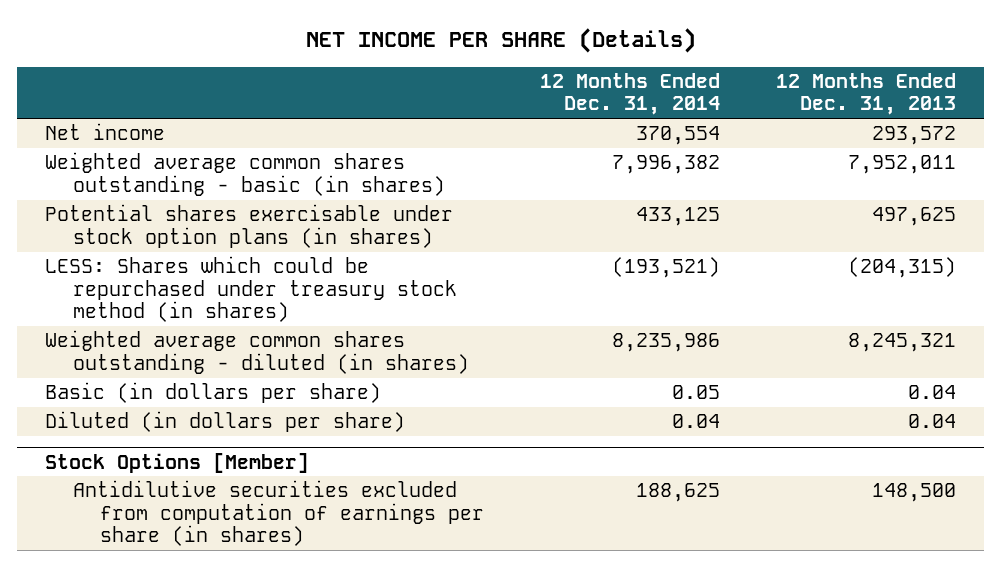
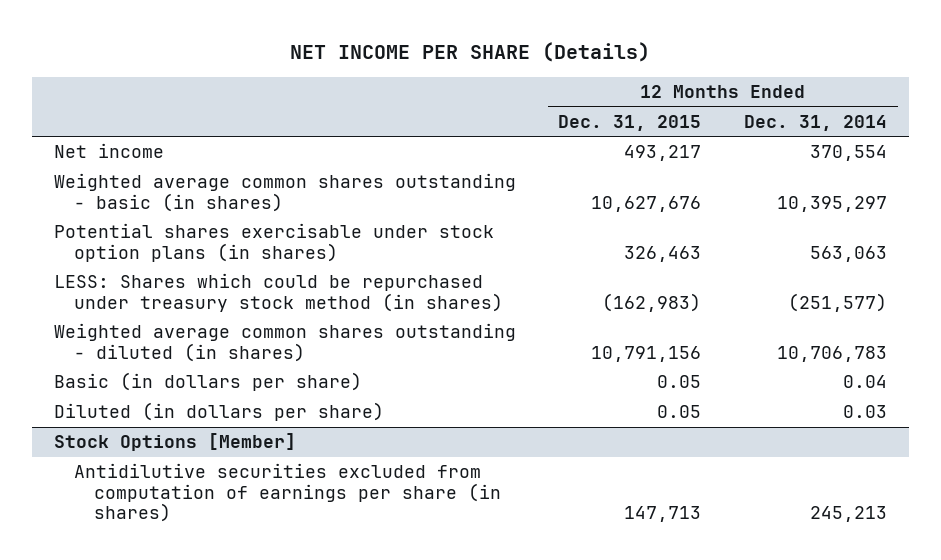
[776,72,957,116] 12 Months Ended Dec. 31, 2013 -> none
none -> [558,114,702,131] Dec. 31, 2015
[611,155,720,175] 7,996,382 -> [777,195,888,212] 10,395,297
[635,207,720,227] 433,125 -> [810,245,888,262] 563,063
[611,257,720,279] (193,521) -> [788,292,888,312] (251,577)
[611,333,720,353] 8,235,986 -> [777,345,888,362] 10,706,783
[671,385,720,400] 0.05 -> [843,375,888,389] 0.04
[671,414,720,429] 0.04 -> [843,405,888,419] 0.03
[635,483,720,503] 188,625 -> [810,506,888,523] 245,213

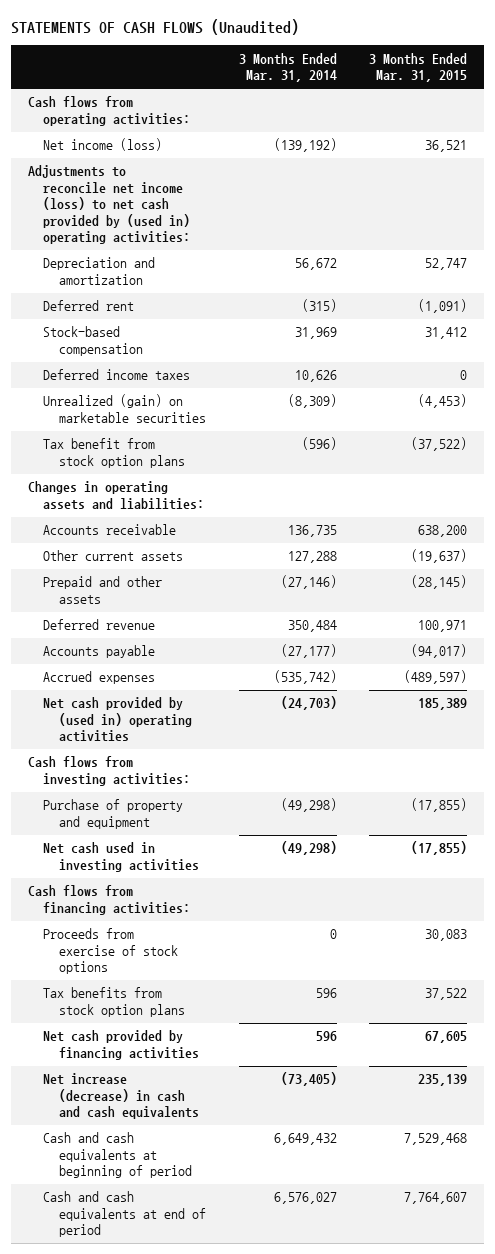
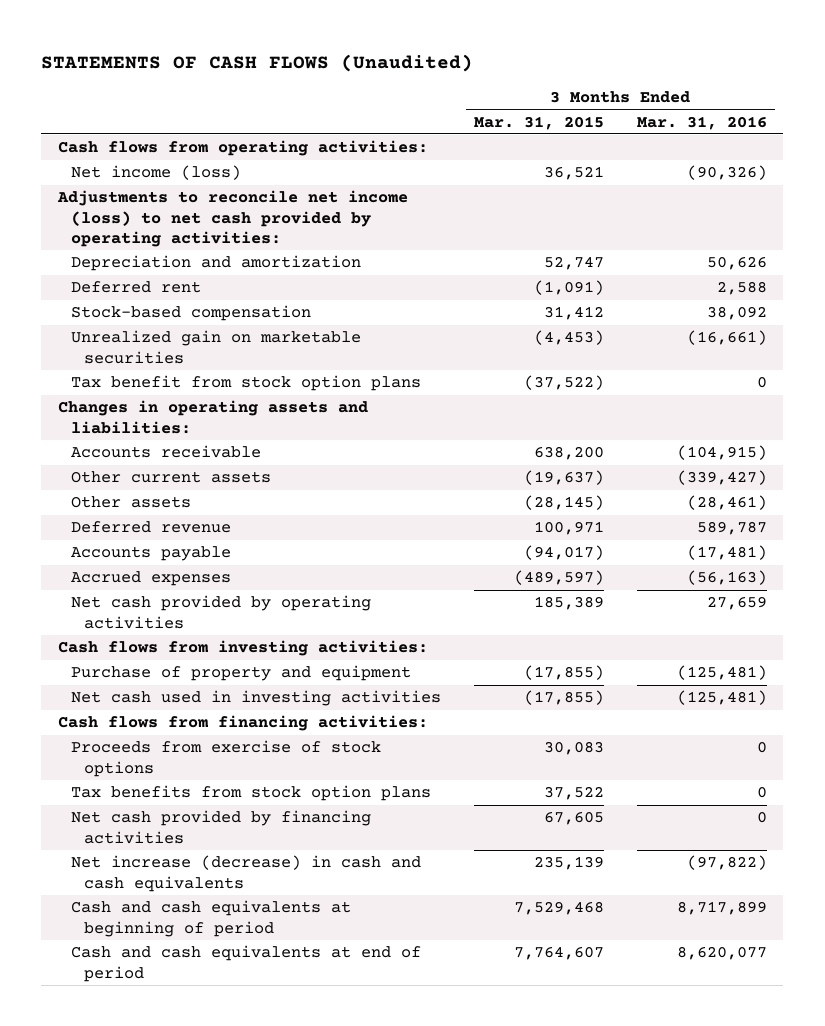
[238,52,337,83] 3 Months Ended Mar. 31, 2014 -> none
none -> [636,115,767,130] Mar. 31, 2016
[27,165,191,245] Adjustments to reconcile net income (loss) to net cash provided by (used in) operating activities: -> [56,190,408,247] Adjustments to reconcile net income (loss) to net cash provided by operating activities:
[43,369,191,381] Deferred income taxes -> none
[43,394,207,423] Unrealized (gain) on marketable securities -> [71,330,362,364] Unrealized gain on marketable securities
[43,576,163,604] Prepaid and other assets -> [71,496,192,509] Other assets
[43,697,193,743] Net cash provided by (used in) operating activities -> [71,595,372,629] Net cash provided by operating activities

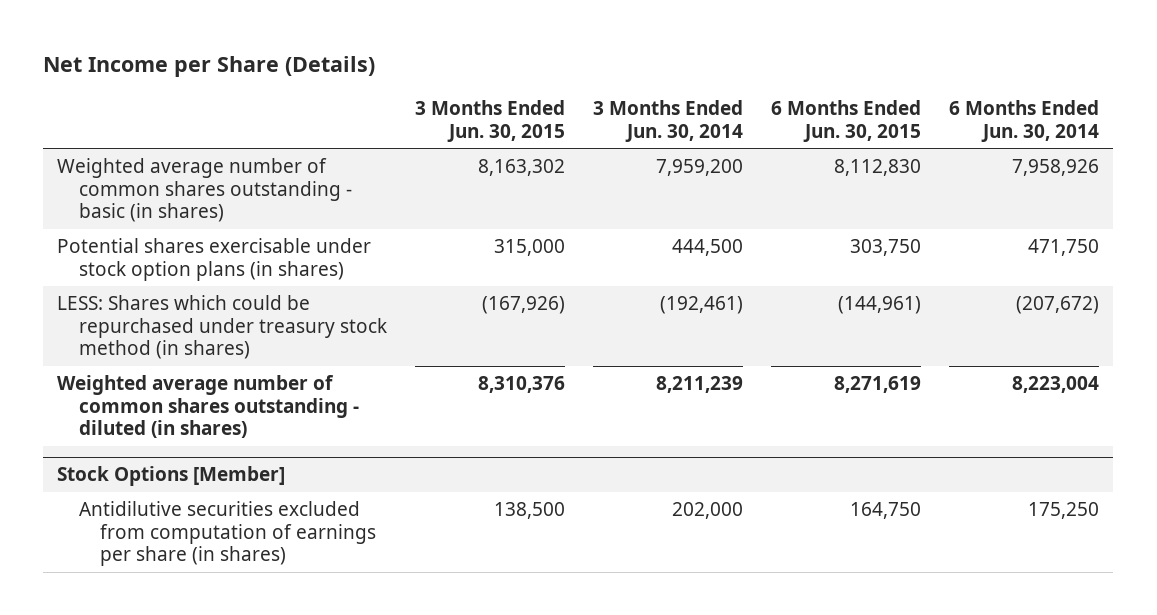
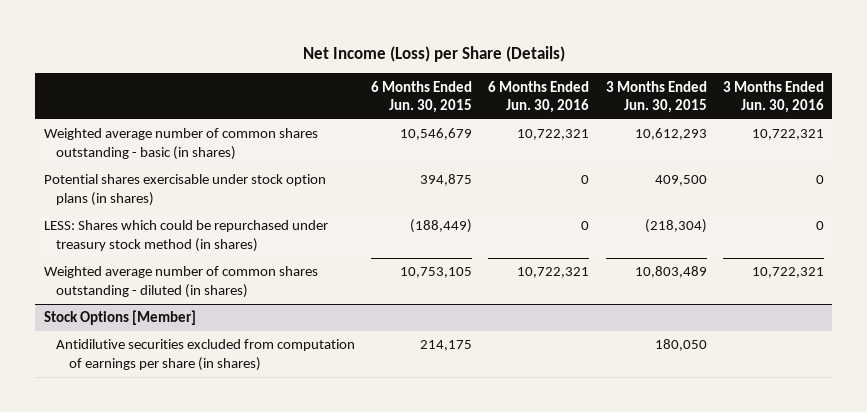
[43,56,376,78] Net Income per Share (Details) -> [302,45,565,62] Net Income (Loss) per Share (Details)
[592,100,743,142] 3 Months Ended Jun. 30, 2014 -> none
[949,100,1100,142] 6 Months Ended Jun. 30, 2014 -> none
none -> [488,80,590,114] 6 Months Ended Jun. 30, 2016
none -> [722,80,824,114] 3 Months Ended Jun. 30, 2016
[477,159,565,177] 8,163,302 -> [634,128,707,141] 10,612,293
[834,159,922,177] 8,112,830 -> [400,128,473,141] 10,546,679
[493,239,565,257] 315,000 -> [654,175,707,187] 409,500
[850,239,922,257] 303,750 -> [420,174,473,187] 394,875
[481,296,565,315] (167,926) -> [644,219,707,234] (218,304)
[838,296,922,315] (144,961) -> [410,219,473,234] (188,449)
[477,376,565,394] 8,310,376 -> [634,266,707,279] 10,803,489
[834,376,922,394] 8,271,619 -> [400,267,473,279] 10,753,105
[493,502,565,520] 138,500 -> [654,339,707,352] 180,050
[850,502,922,520] 164,750 -> [420,340,473,352] 214,175

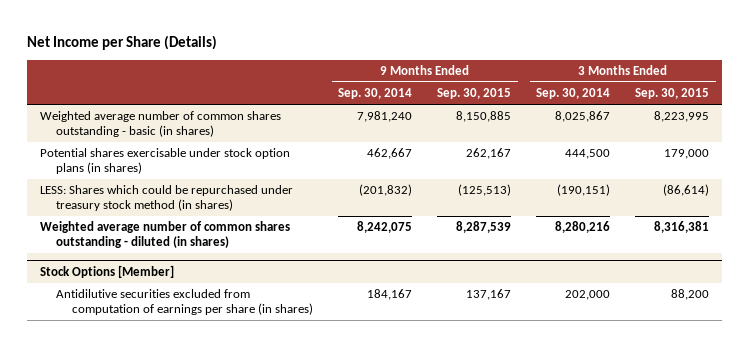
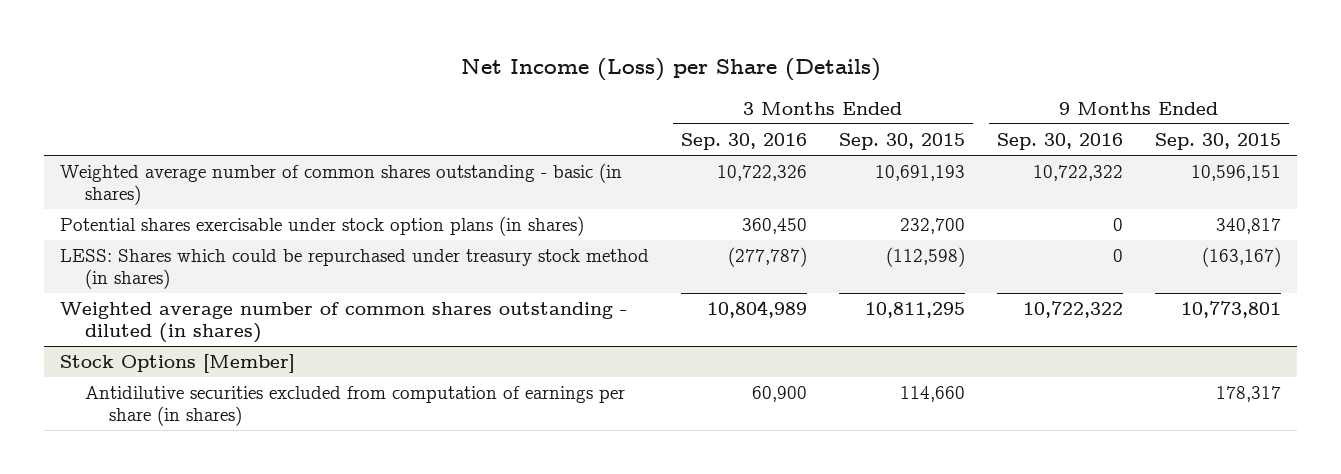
[27,34,218,50] Net Income per Share (Details) -> [460,57,881,81] Net Income (Loss) per Share (Details)
[338,88,413,100] Sep. 30, 2014 -> none
[536,88,611,100] Sep. 30, 2014 -> none
none -> [681,133,808,151] Sep. 30, 2016
none -> [996,133,1123,151] Sep. 30, 2016
[456,111,512,123] 8,150,885 -> [1190,165,1281,182] 10,596,151
[654,111,710,123] 8,223,995 -> [875,165,966,182] 10,691,193
[466,148,512,160] 262,167 -> [1215,218,1281,235] 340,817
[664,149,710,160] 179,000 -> [900,218,966,235] 232,700
[458,184,512,197] (125,513) -> [1201,247,1281,268] (163,167)
[663,184,710,197] (86,614) -> [886,247,966,268] (112,598)
[456,221,512,234] 8,287,539 -> [1180,301,1281,319] 10,773,801
[654,221,710,234] 8,316,381 -> [865,302,966,319] 10,811,295
[466,289,512,301] 137,167 -> [1215,386,1281,403] 178,317
[671,289,710,301] 88,200 -> [900,386,966,403] 114,660

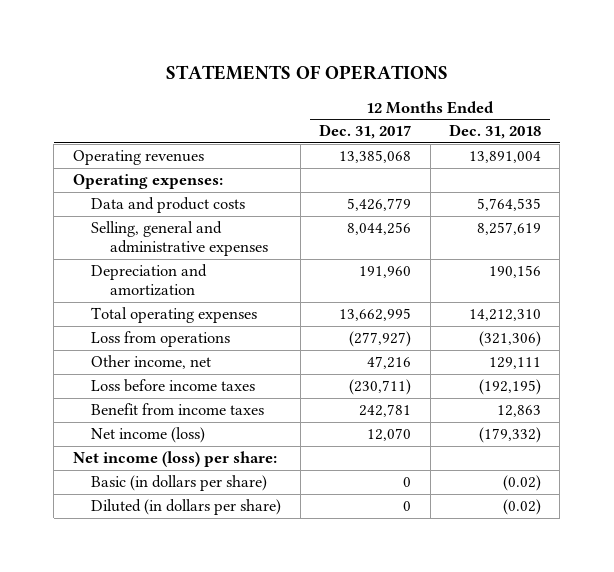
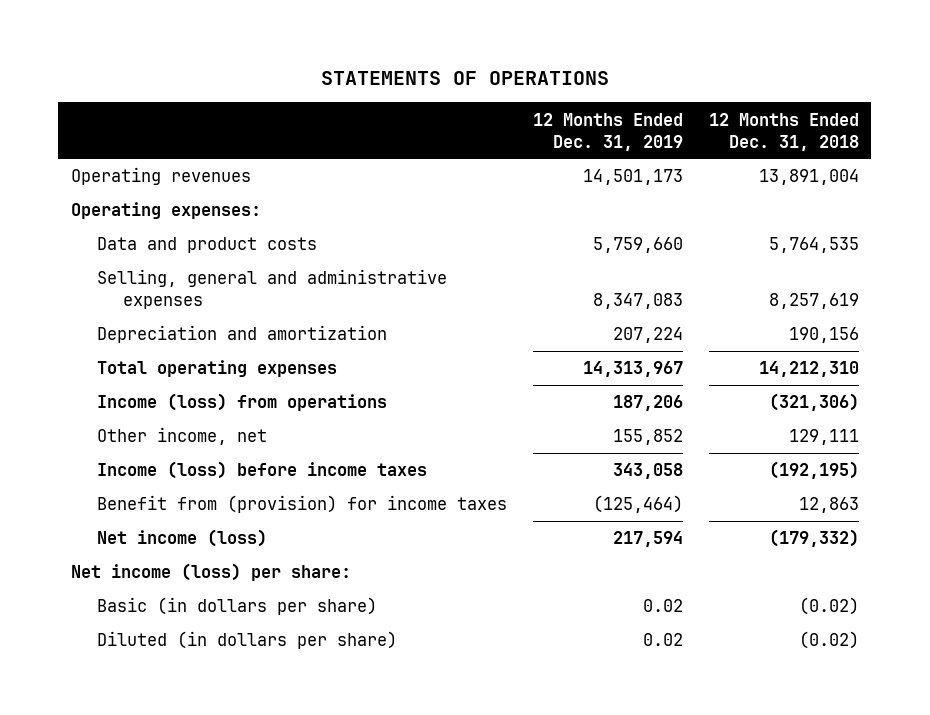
[319,124,412,140] Dec. 31, 2017 -> none
none -> [532,112,683,151] 12 Months Ended Dec. 31, 2019
[91,331,231,348] Loss from operations -> [96,393,387,412] Income (loss) from operations
[91,379,256,393] Loss before income taxes -> [96,461,427,480] Income (loss) before income taxes
[91,403,265,416] Benefit from income taxes -> [96,495,507,514] Benefit from (provision) for income taxes

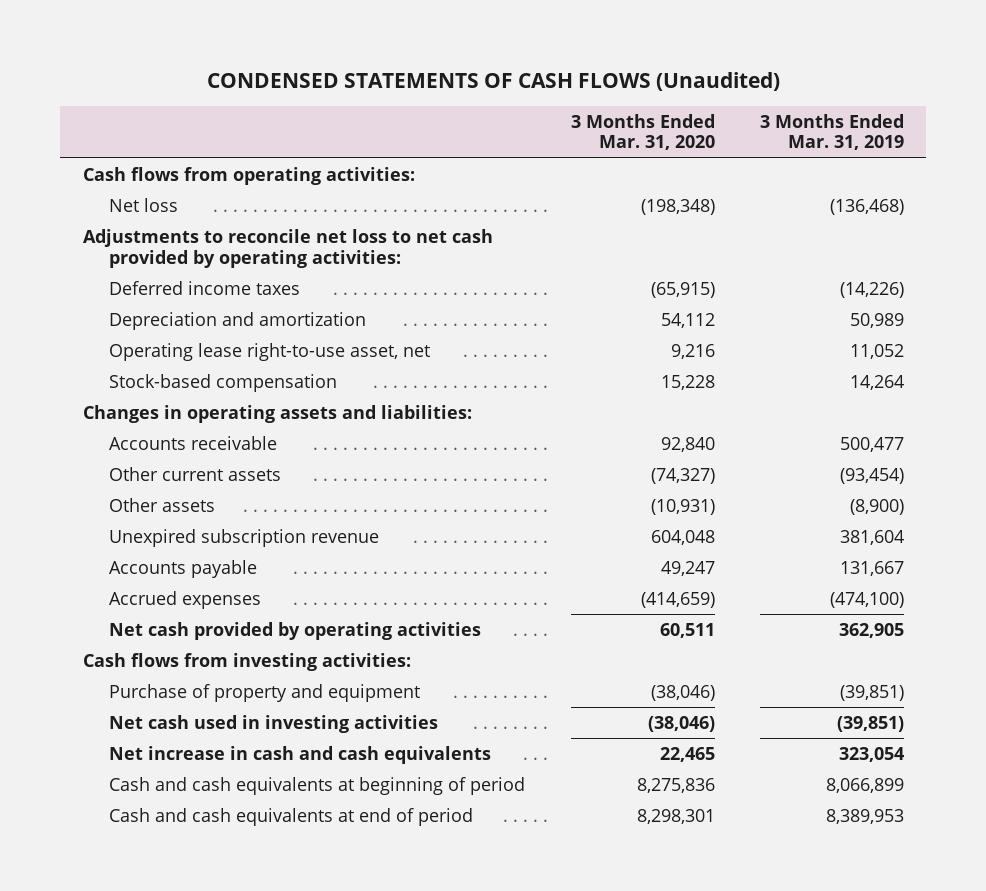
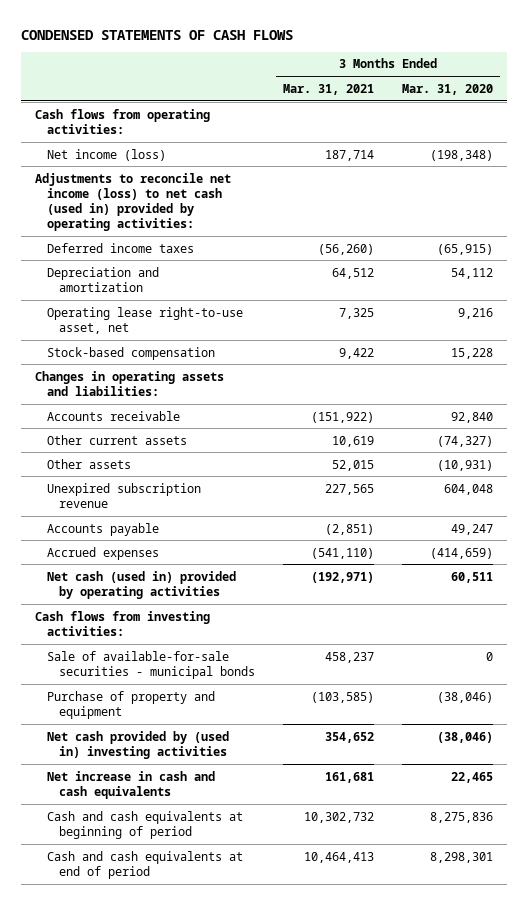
[207,71,781,91] CONDENSED STATEMENTS OF CASH FLOWS (Unaudited) -> [21,29,294,40] CONDENSED STATEMENTS OF CASH FLOWS
[759,113,904,151] 3 Months Ended Mar. 31, 2019 -> none
none -> [283,83,375,95] Mar. 31, 2021
[109,197,179,212] Net loss -> [47,148,167,161] Net income (loss)
[82,228,493,268] Adjustments to reconcile net loss to net cash provided by operating activities: -> [35,172,232,232] Adjustments to reconcile net income (loss) to net cash (used in) provided by operating activities:
[109,621,482,640] Net cash provided by operating activities -> [47,570,237,599] Net cash (used in) provided by operating activities
none -> [47,650,256,679] Sale of available-for-sale securities - municipal bonds
[109,714,439,733] Net cash used in investing activities -> [47,730,230,759] Net cash provided by (used in) investing activities

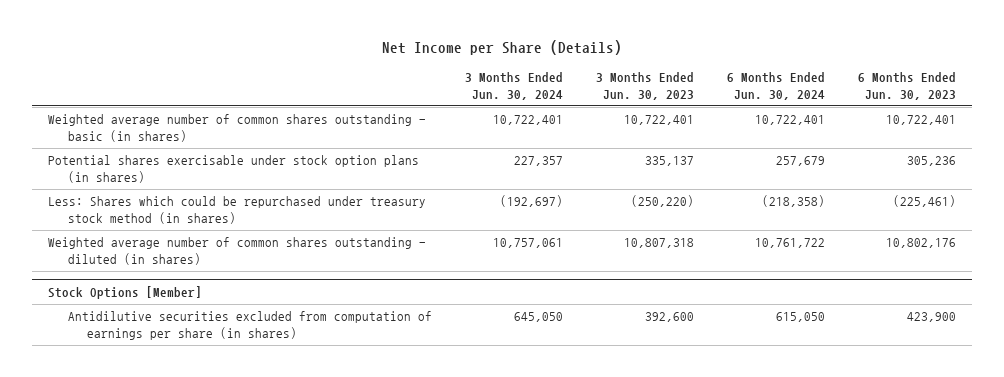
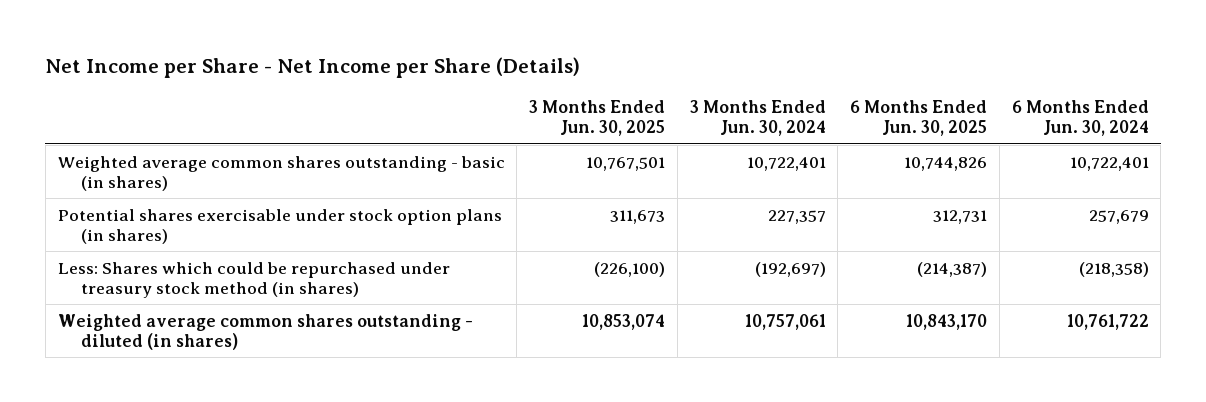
[382,39,623,55] Net Income per Share (Details) -> [45,56,581,78] Net Income per Share - Net Income per Share (Details)
[595,72,694,100] 3 Months Ended Jun. 30, 2023 -> none
[857,72,956,100] 6 Months Ended Jun. 30, 2023 -> none
none -> [529,99,666,137] 3 Months Ended Jun. 30, 2025
none -> [850,99,988,137] 6 Months Ended Jun. 30, 2025
[48,114,427,142] Weighted average number of common shares outstanding - basic (in shares) -> [57,155,505,192] Weighted average common shares outstanding - basic (in shares)
[48,285,203,299] Stock Options [Member] -> none
[67,311,432,340] Antidilutive securities excluded from computation of earnings per share (in shares) -> none
[48,237,427,265] Weighted average number of common shares outstanding - diluted (in shares) -> [57,313,473,351] Weighted average common shares outstanding - diluted (in shares)

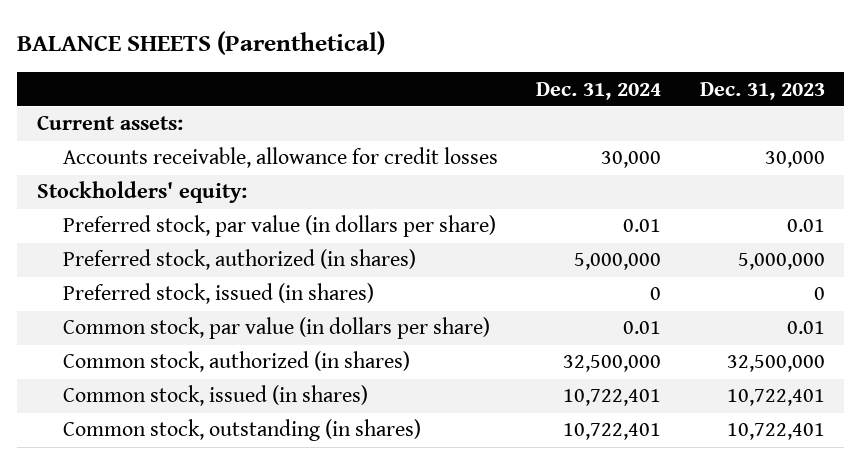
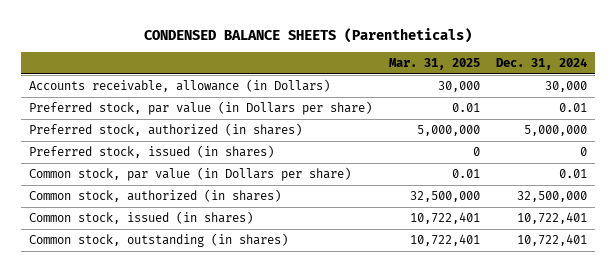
[17,30,386,55] BALANCE SHEETS (Parenthetical) -> [144,27,473,43] CONDENSED BALANCE SHEETS (Parentheticals)
[699,81,825,100] Dec. 31, 2023 -> none
none -> [388,57,480,70] Mar. 31, 2025
[36,115,183,131] Current assets: -> none
[36,181,247,204] Stockholders' equity: -> none
[62,147,498,169] Accounts receivable, allowance for credit losses -> [29,79,331,93] Accounts receivable, allowance (in Dollars)
[62,215,496,238] Preferred stock, par value (in dollars per share) -> [29,101,373,116] Preferred stock, par value (in Dollars per share)
[62,317,490,340] Common stock, par value (in dollars per share) -> [29,167,352,182] Common stock, par value (in Dollars per share)

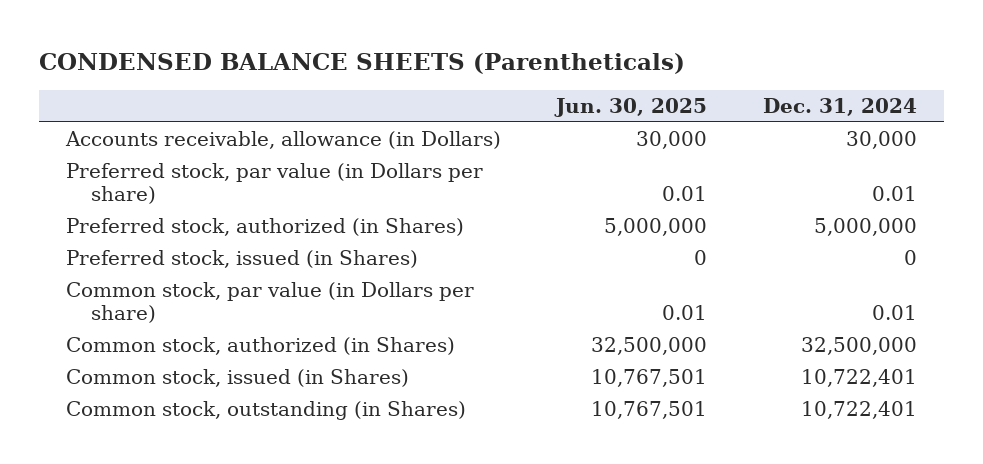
[388,57,480,70] Mar. 31, 2025 -> none
none -> [554,97,708,117] Jun. 30, 2025
[29,123,303,137] Preferred stock, authorized (in shares) -> [66,218,465,237] Preferred stock, authorized (in Shares)
[29,145,275,159] Preferred stock, issued (in shares) -> [66,250,419,269] Preferred stock, issued (in Shares)
[29,189,282,203] Common stock, authorized (in shares) -> [66,337,456,356] Common stock, authorized (in Shares)
[29,211,254,225] Common stock, issued (in shares) -> [66,369,410,388] Common stock, issued (in Shares)
[29,233,289,248] Common stock, outstanding (in shares) -> [66,401,467,421] Common stock, outstanding (in Shares)

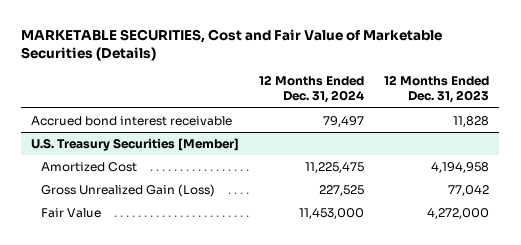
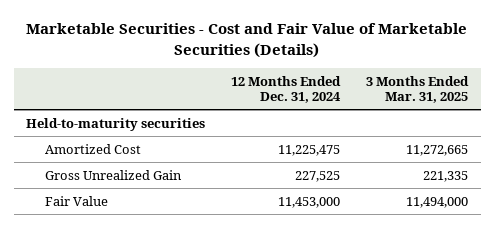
[21,28,443,61] MARKETABLE SECURITIES, Cost and Fair Value of Marketable Securities (Details) -> [26,23,468,58] Marketable Securities - Cost and Fair Value of Marketable Securities (Details)
[384,75,490,104] 12 Months Ended Dec. 31, 2023 -> none
none -> [365,75,469,104] 3 Months Ended Mar. 31, 2025
[31,115,233,126] Accrued bond interest receivable -> none
[31,137,240,151] U.S. Treasury Securities [Member] -> none
none -> [26,117,206,131] Held-to-maturity securities
[41,183,216,197] Gross Unrealized Gain (Loss) -> [45,169,183,180] Gross Unrealized Gain

